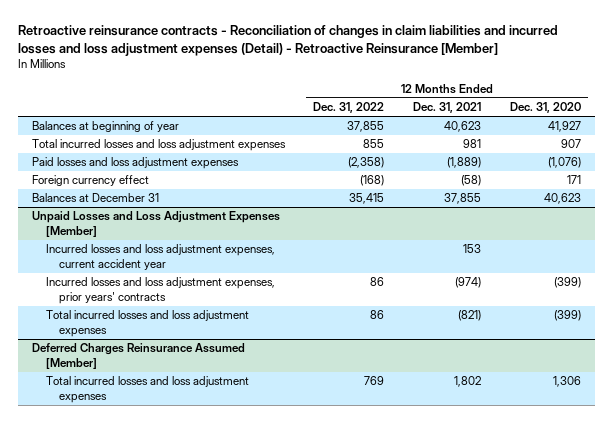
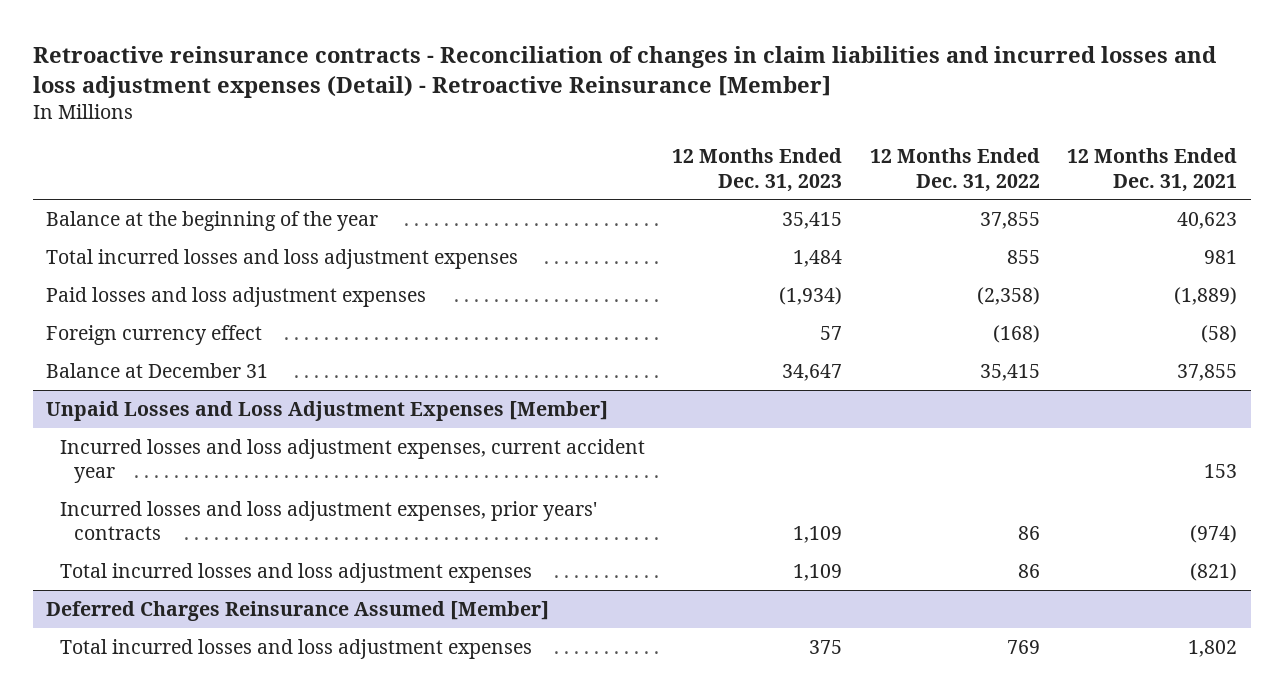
[509,102,581,114] Dec. 31, 2020 -> none
none -> [672,148,843,192] 12 Months Ended Dec. 31, 2023
[31,121,179,133] Balances at beginning of year -> [46,210,379,231] Balance at the beginning of the year
[31,193,159,203] Balances at December 31 -> [46,362,269,378] Balance at December 31

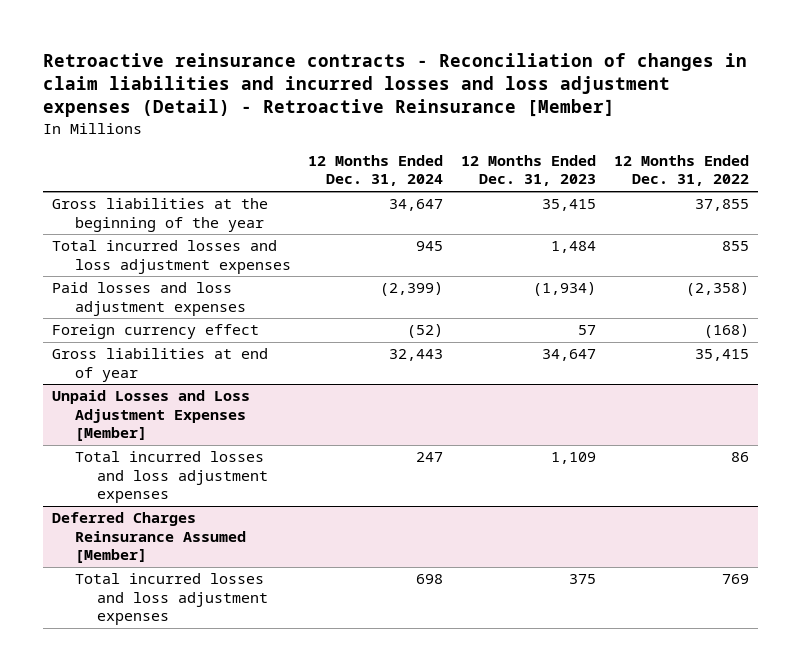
[1067,148,1238,192] 12 Months Ended Dec. 31, 2021 -> none
none -> [308,155,444,187] 12 Months Ended Dec. 31, 2024
[46,210,379,231] Balance at the beginning of the year -> [52,198,269,232] Gross liabilities at the beginning of the year
[46,362,269,378] Balance at December 31 -> [52,348,269,382] Gross liabilities at end of year
[60,438,646,483] Incurred losses and loss adjustment expenses, current accident year -> none
[60,500,598,540] Incurred losses and loss adjustment expenses, prior years' contracts -> none

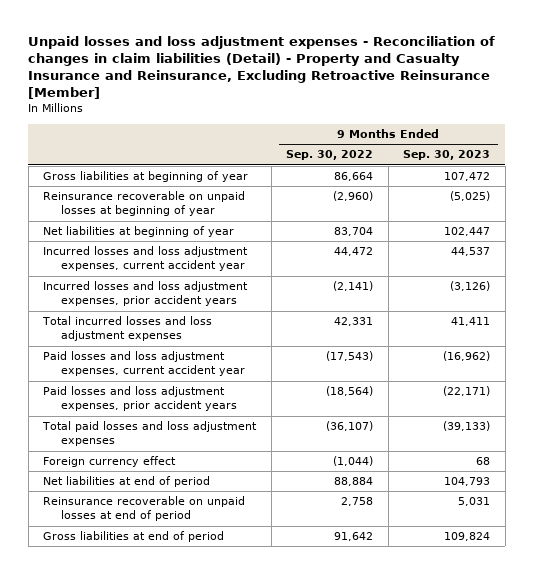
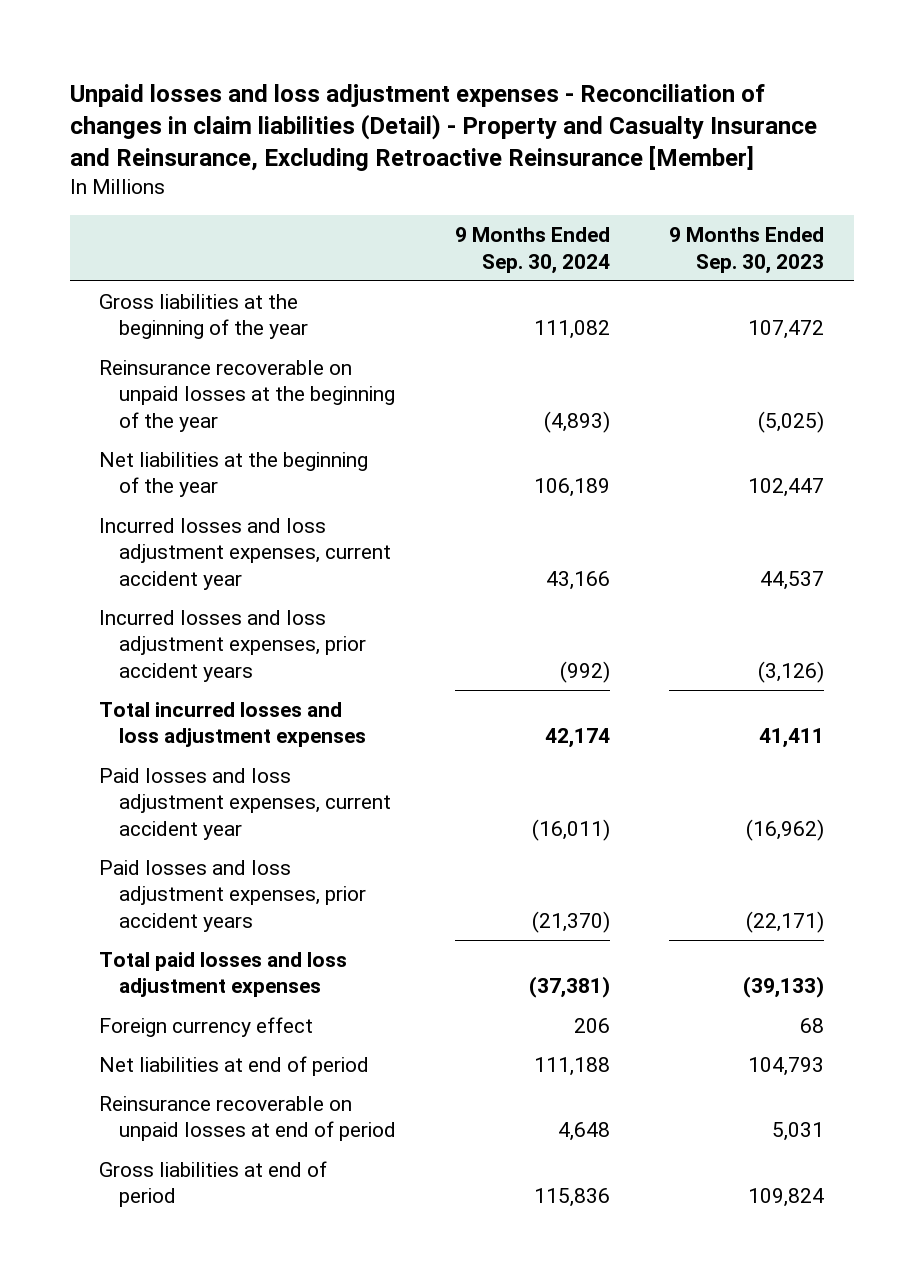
[286,150,374,161] Sep. 30, 2022 -> none
none -> [455,227,611,274] 9 Months Ended Sep. 30, 2024
[43,171,249,183] Gross liabilities at beginning of year -> [98,294,309,340] Gross liabilities at the beginning of the year
[43,191,246,217] Reinsurance recoverable on unpaid losses at beginning of year -> [98,360,396,432] Reinsurance recoverable on unpaid losses at the beginning of the year
[43,226,235,238] Net liabilities at beginning of year -> [98,452,368,498] Net liabilities at the beginning of the year

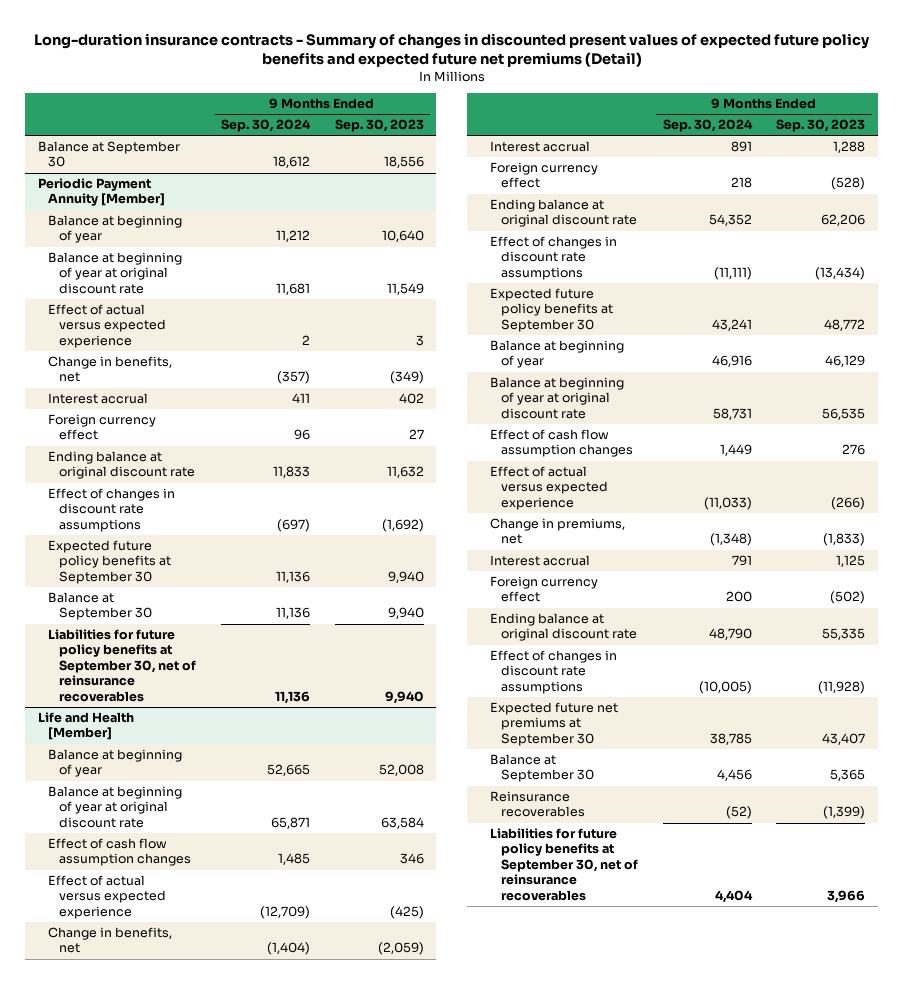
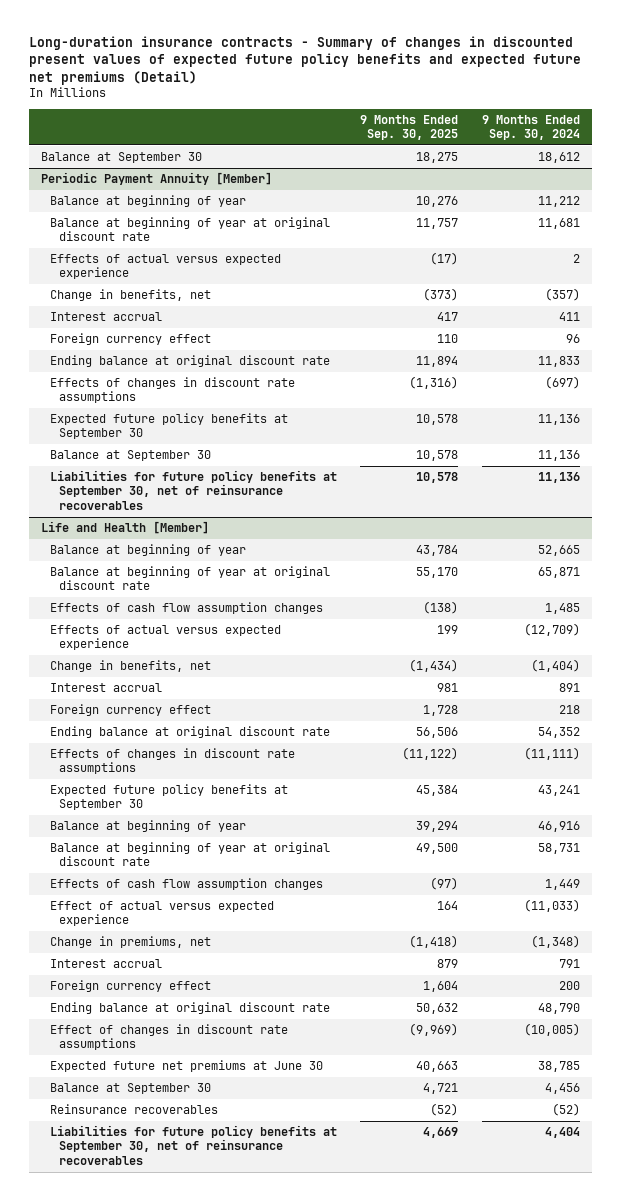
[334,119,424,133] Sep. 30, 2023 -> none
none -> [360,114,459,141] 9 Months Ended Sep. 30, 2025
[48,304,167,348] Effect of actual versus expected experience -> [49,253,281,280] Effects of actual versus expected experience
[48,488,176,532] Effect of changes in discount rate assumptions -> [49,376,295,404] Effects of changes in discount rate assumptions
[48,838,192,867] Effect of cash flow assumption changes -> [49,601,323,614] Effects of cash flow assumption changes
[48,875,167,919] Effect of actual versus expected experience -> [49,624,281,651] Effects of actual versus expected experience
[490,236,618,280] Effect of changes in discount rate assumptions -> [49,747,295,775] Effects of changes in discount rate assumptions
[490,429,633,458] Effect of cash flow assumption changes -> [49,877,323,890] Effects of cash flow assumption changes
[490,702,619,746] Expected future net premiums at September 30 -> [49,1059,323,1072] Expected future net premiums at June 30

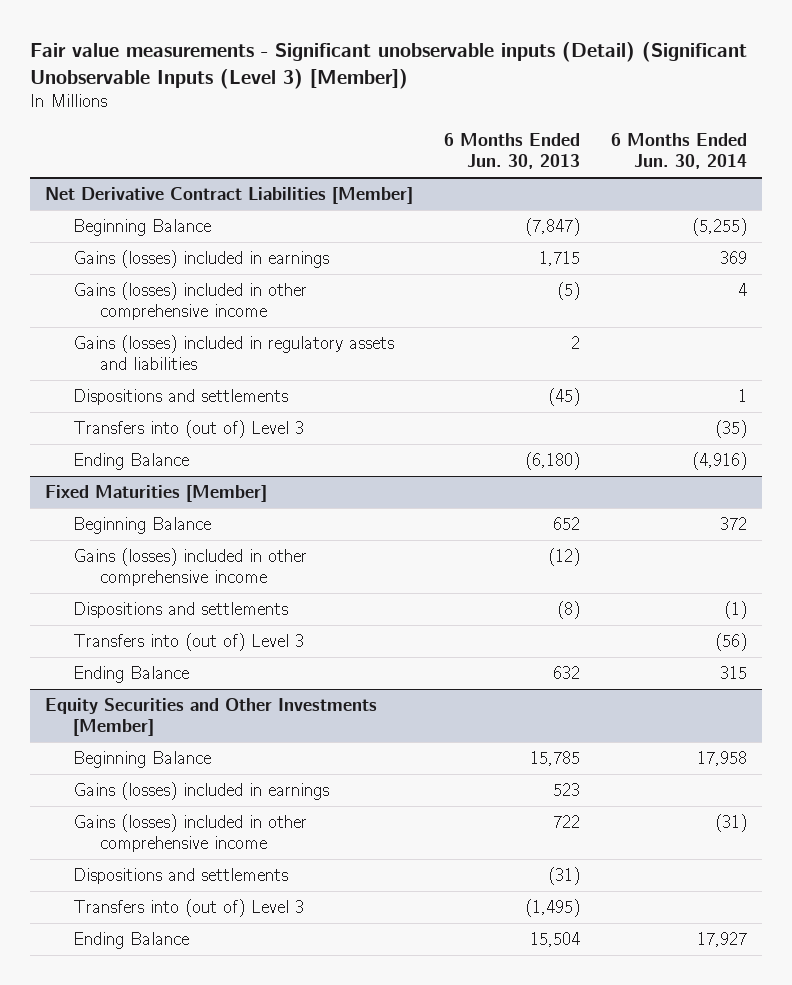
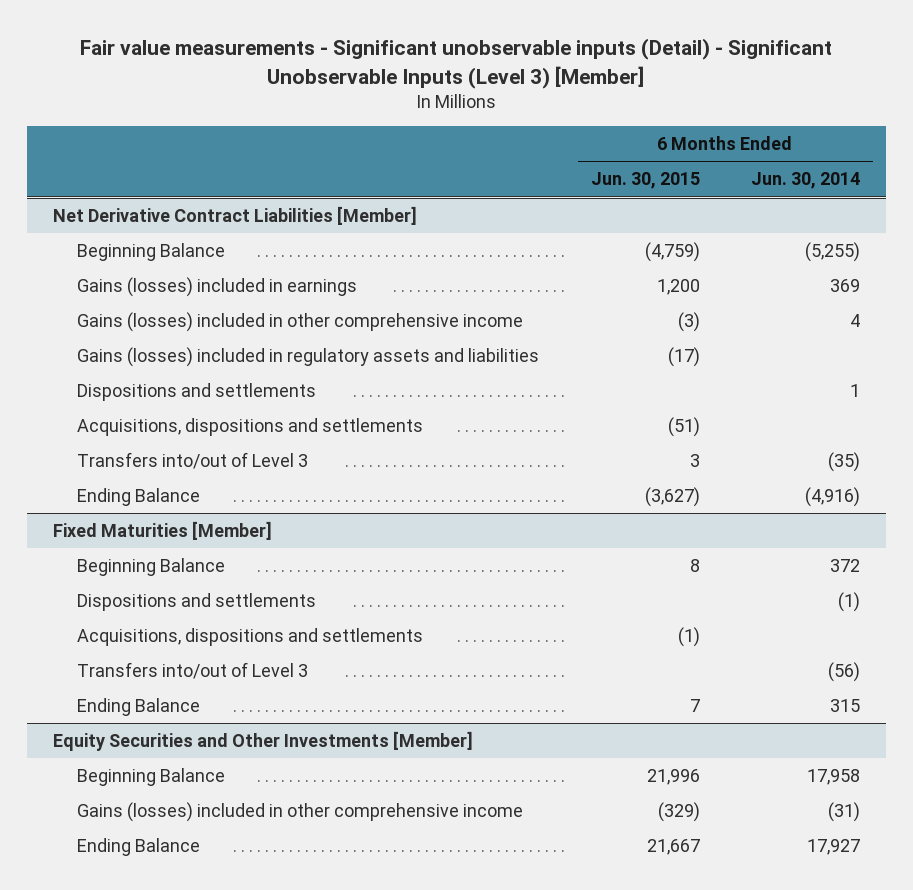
[29,41,747,89] Fair value measurements - Significant unobservable inputs (Detail) (Significant Unobservable Inputs (Level 3) [Member]) -> [80,38,833,89] Fair value measurements - Significant unobservable inputs (Detail) - Significant Unobservable Inputs (Level 3) [Member]
[444,133,581,170] 6 Months Ended Jun. 30, 2013 -> none
none -> [590,172,700,190] Jun. 30, 2015
none -> [77,418,424,437] Acquisitions, dispositions and settlements
[72,419,304,438] Transfers into (out of) Level 3 -> [77,452,309,470] Transfers into/out of Level 3
[72,547,307,586] Gains (losses) included in other comprehensive income -> none
none -> [77,628,424,647] Acquisitions, dispositions and settlements
[72,632,304,651] Transfers into (out of) Level 3 -> [77,662,309,680] Transfers into/out of Level 3
[72,781,329,800] Gains (losses) included in earnings -> none
[72,867,288,884] Dispositions and settlements -> none
[72,898,304,917] Transfers into (out of) Level 3 -> none

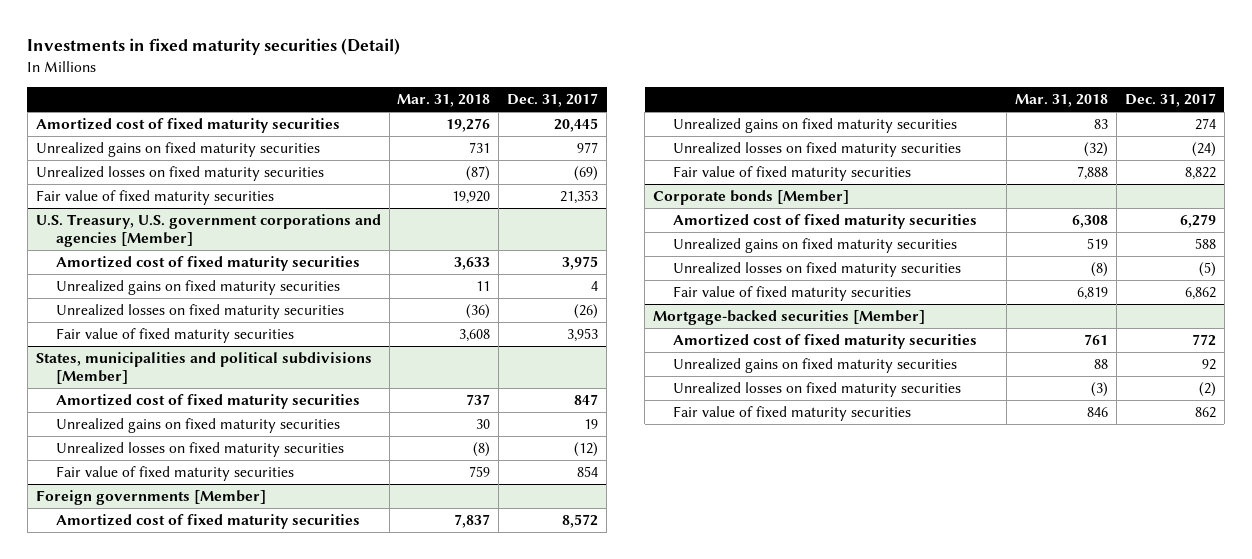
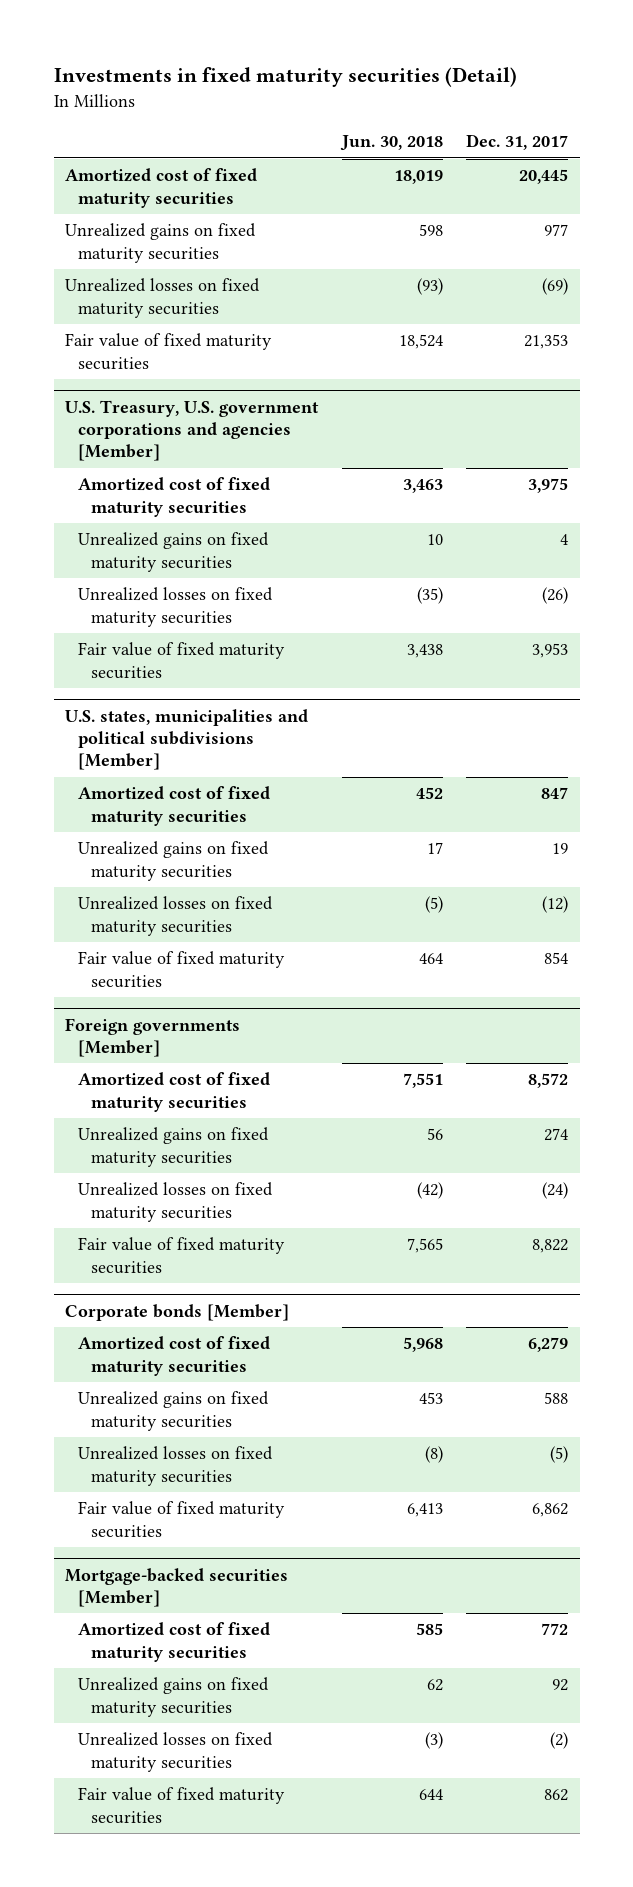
[397,94,491,108] Mar. 31, 2018 -> none
none -> [339,135,443,152] Jun. 30, 2018
[35,352,372,385] States, municipalities and political subdivisions [Member] -> [65,708,309,770] U.S. states, municipalities and political subdivisions [Member]

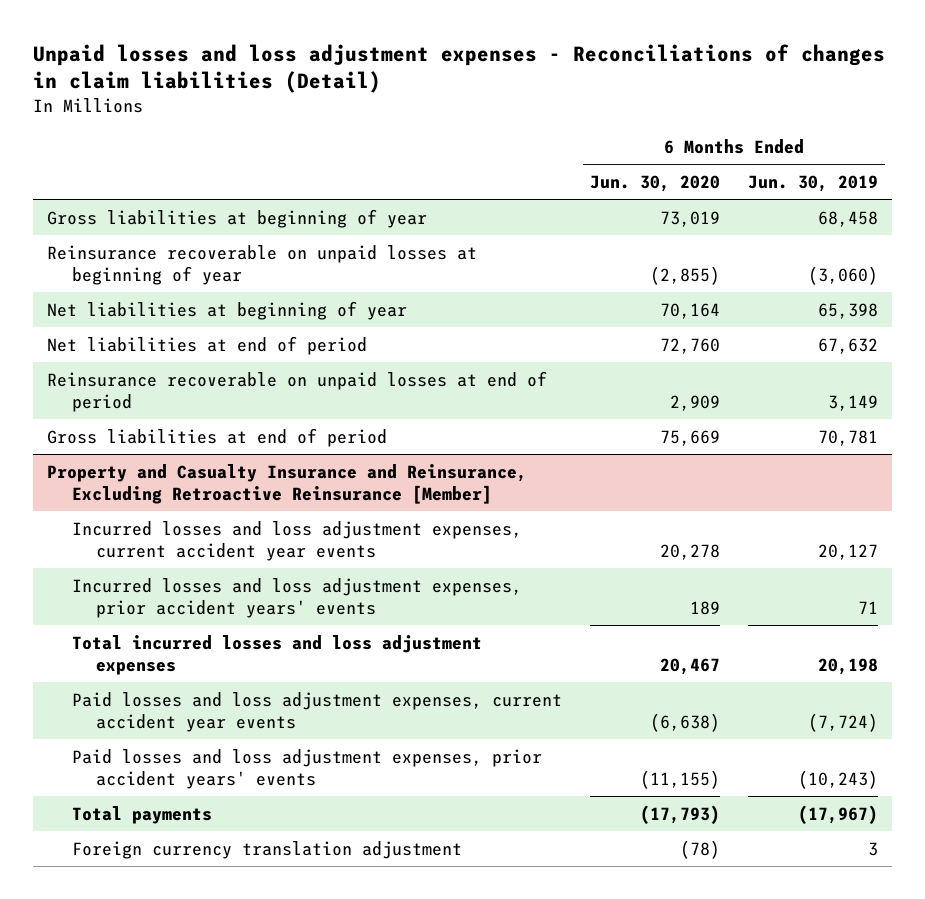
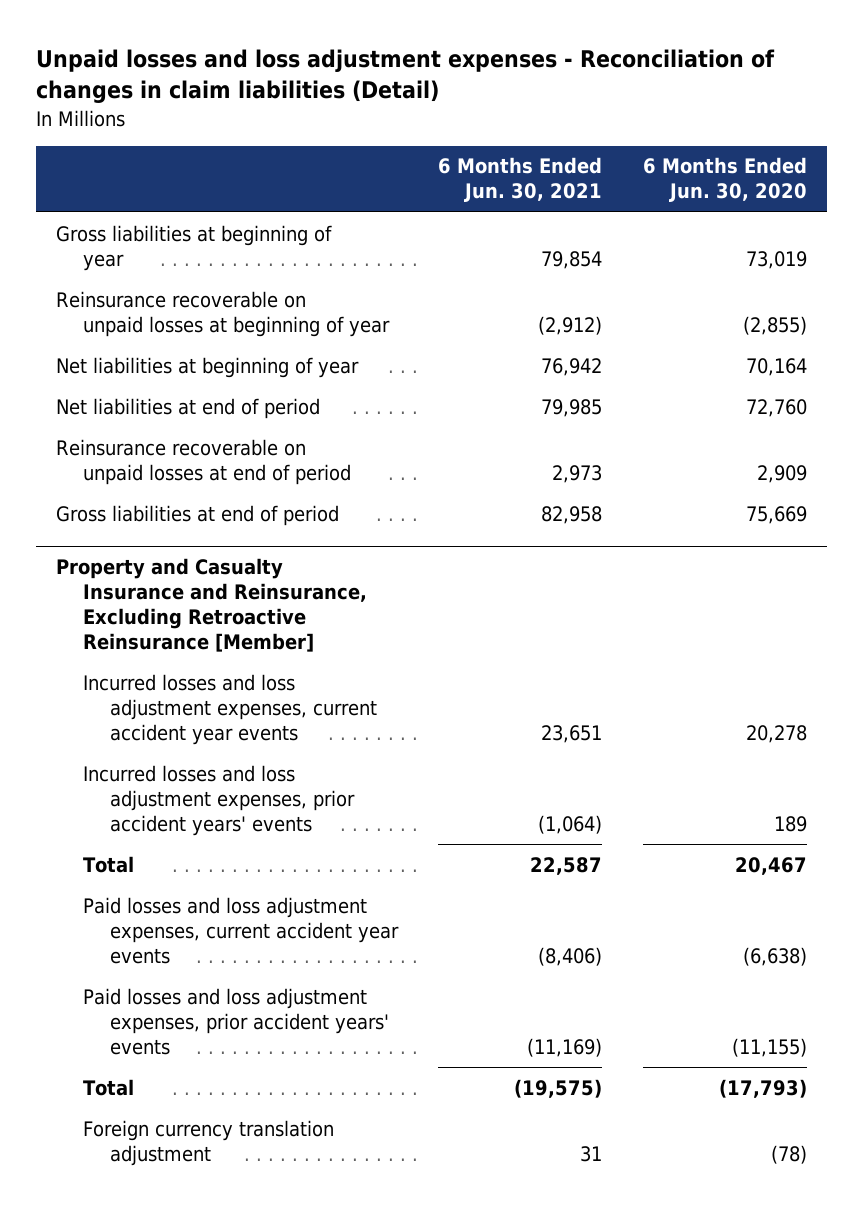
[33,43,886,94] Unpaid losses and loss adjustment expenses - Reconciliations of changes in claim liabilities (Detail) -> [35,49,775,104] Unpaid losses and loss adjustment expenses - Reconciliation of changes in claim liabilities (Detail)
[747,175,878,193] Jun. 30, 2019 -> none
none -> [438,157,603,203] 6 Months Ended Jun. 30, 2021
[71,634,482,675] Total incurred losses and loss adjustment expenses -> [83,855,135,873] Total
[71,805,212,824] Total payments -> [83,1078,135,1096] Total

